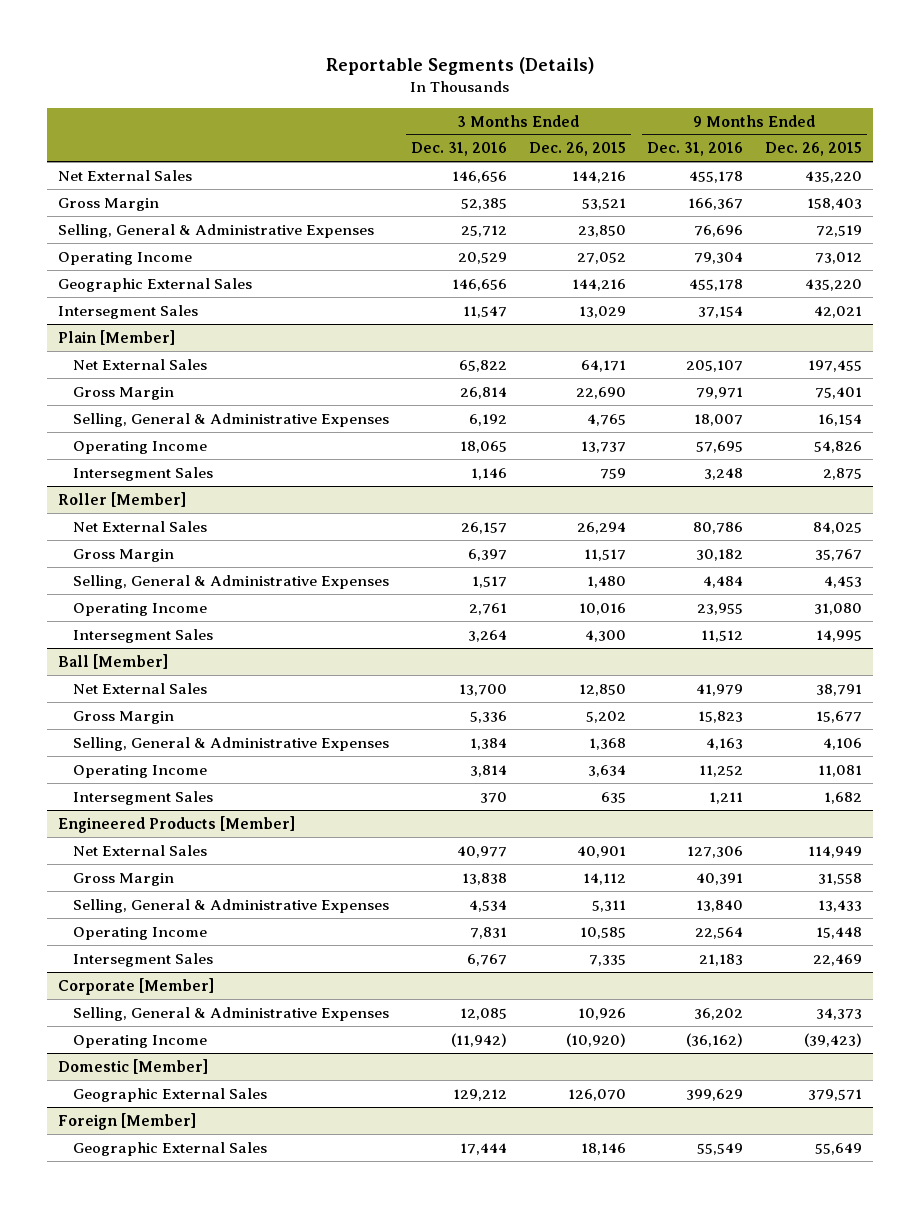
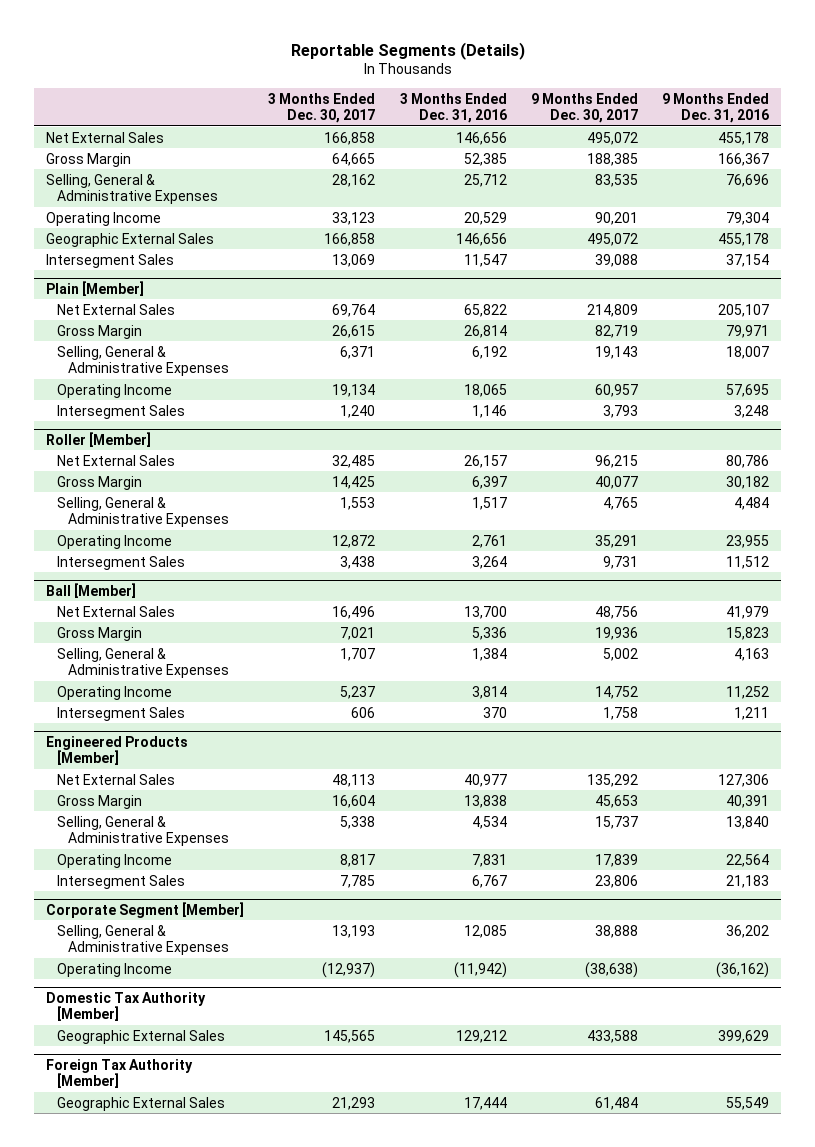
[528,142,626,157] Dec. 26, 2015 -> none
[764,142,862,157] Dec. 26, 2015 -> none
none -> [268,92,376,123] 3 Months Ended Dec. 30, 2017
none -> [530,92,638,123] 9 Months Ended Dec. 30, 2017
[58,977,215,995] Corporate [Member] -> [46,901,245,918] Corporate Segment [Member]
[58,1058,209,1074] Domestic [Member] -> [46,991,207,1021] Domestic Tax Authority [Member]
[58,1112,197,1130] Foreign [Member] -> [46,1058,194,1088] Foreign Tax Authority [Member]

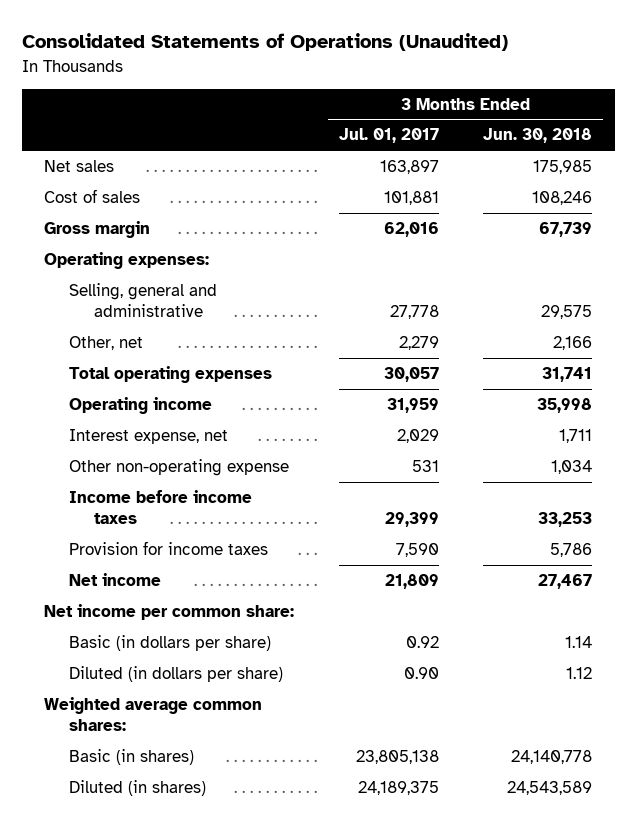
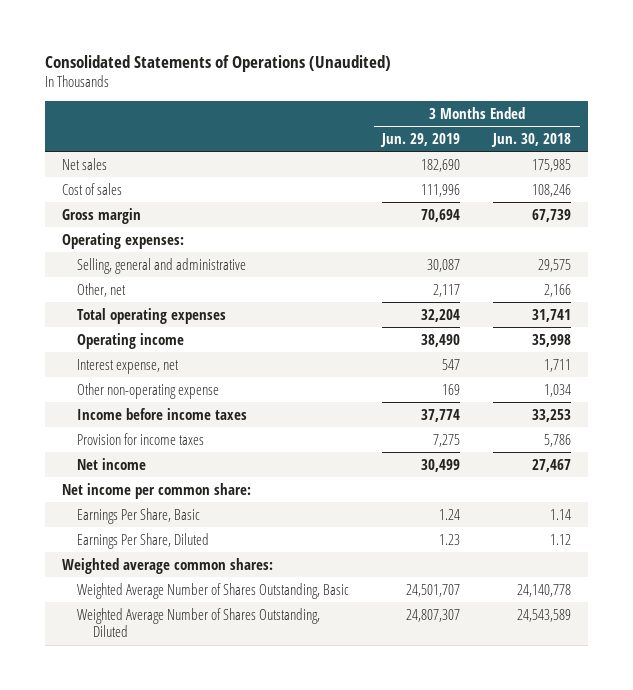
[338,128,439,144] Jul. 01, 2017 -> none
none -> [380,132,461,147] Jun. 29, 2019
[69,635,272,652] Basic (in dollars per share) -> [77,507,201,524] Earnings Per Share, Basic
[69,666,284,683] Diluted (in dollars per share) -> [77,532,210,549] Earnings Per Share, Diluted
[69,749,195,766] Basic (in shares) -> [77,582,350,599] Weighted Average Number of Shares Outstanding, Basic
[69,780,207,797] Diluted (in shares) -> [77,607,321,638] Weighted Average Number of Shares Outstanding, Diluted

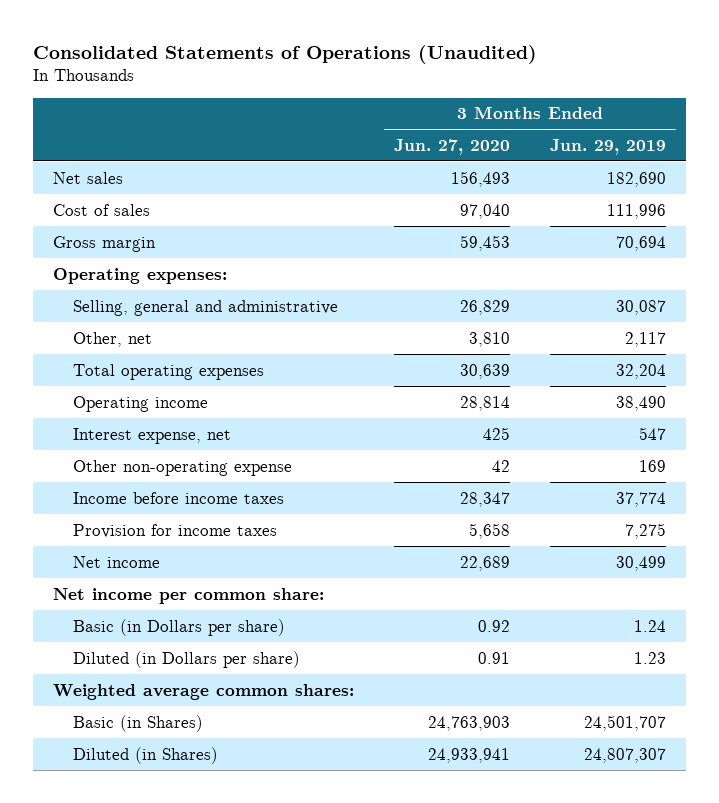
[491,132,572,147] Jun. 30, 2018 -> none
none -> [394,138,511,155] Jun. 27, 2020
[77,507,201,524] Earnings Per Share, Basic -> [72,618,285,636] Basic (in Dollars per share)
[77,532,210,549] Earnings Per Share, Diluted -> [72,650,300,668] Diluted (in Dollars per share)
[77,582,350,599] Weighted Average Number of Shares Outstanding, Basic -> [72,714,203,732] Basic (in Shares)
[77,607,321,638] Weighted Average Number of Shares Outstanding, Diluted -> [72,746,218,764] Diluted (in Shares)

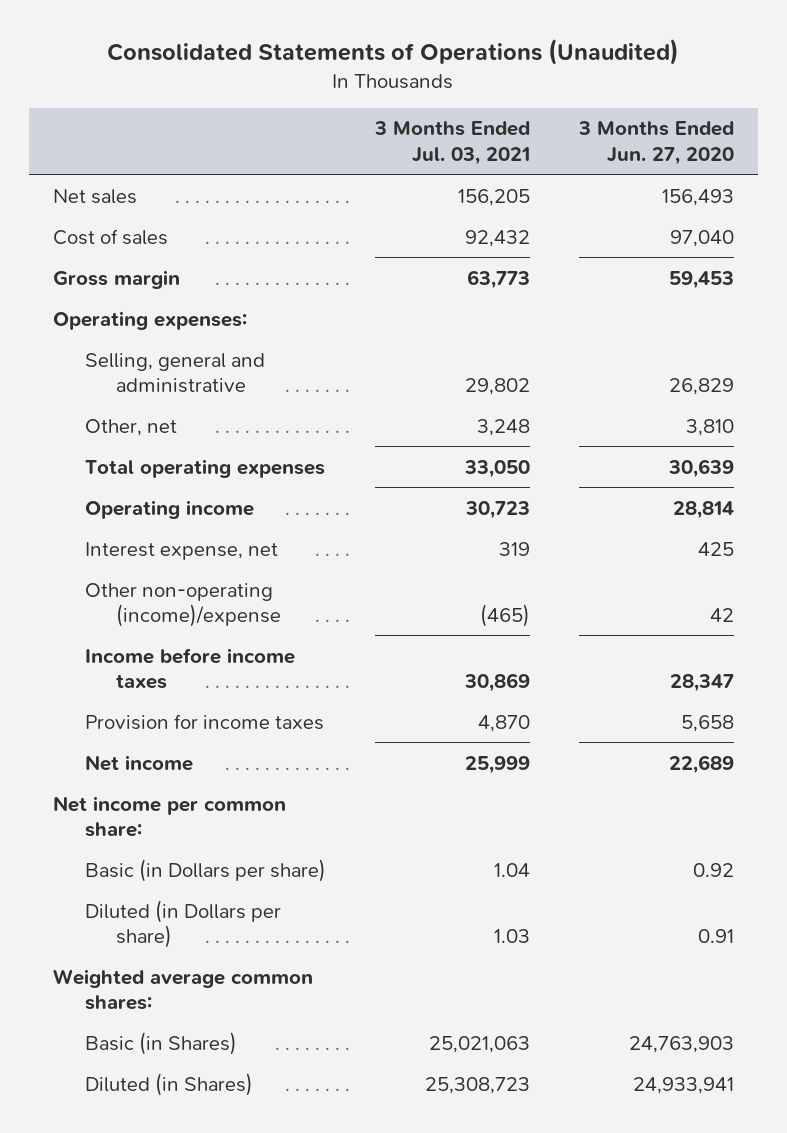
[550,138,667,155] Jun. 29, 2019 -> none
none -> [373,121,530,165] 3 Months Ended Jul. 03, 2021
[72,459,292,476] Other non-operating expense -> [84,582,282,627] Other non-operating (income)/expense

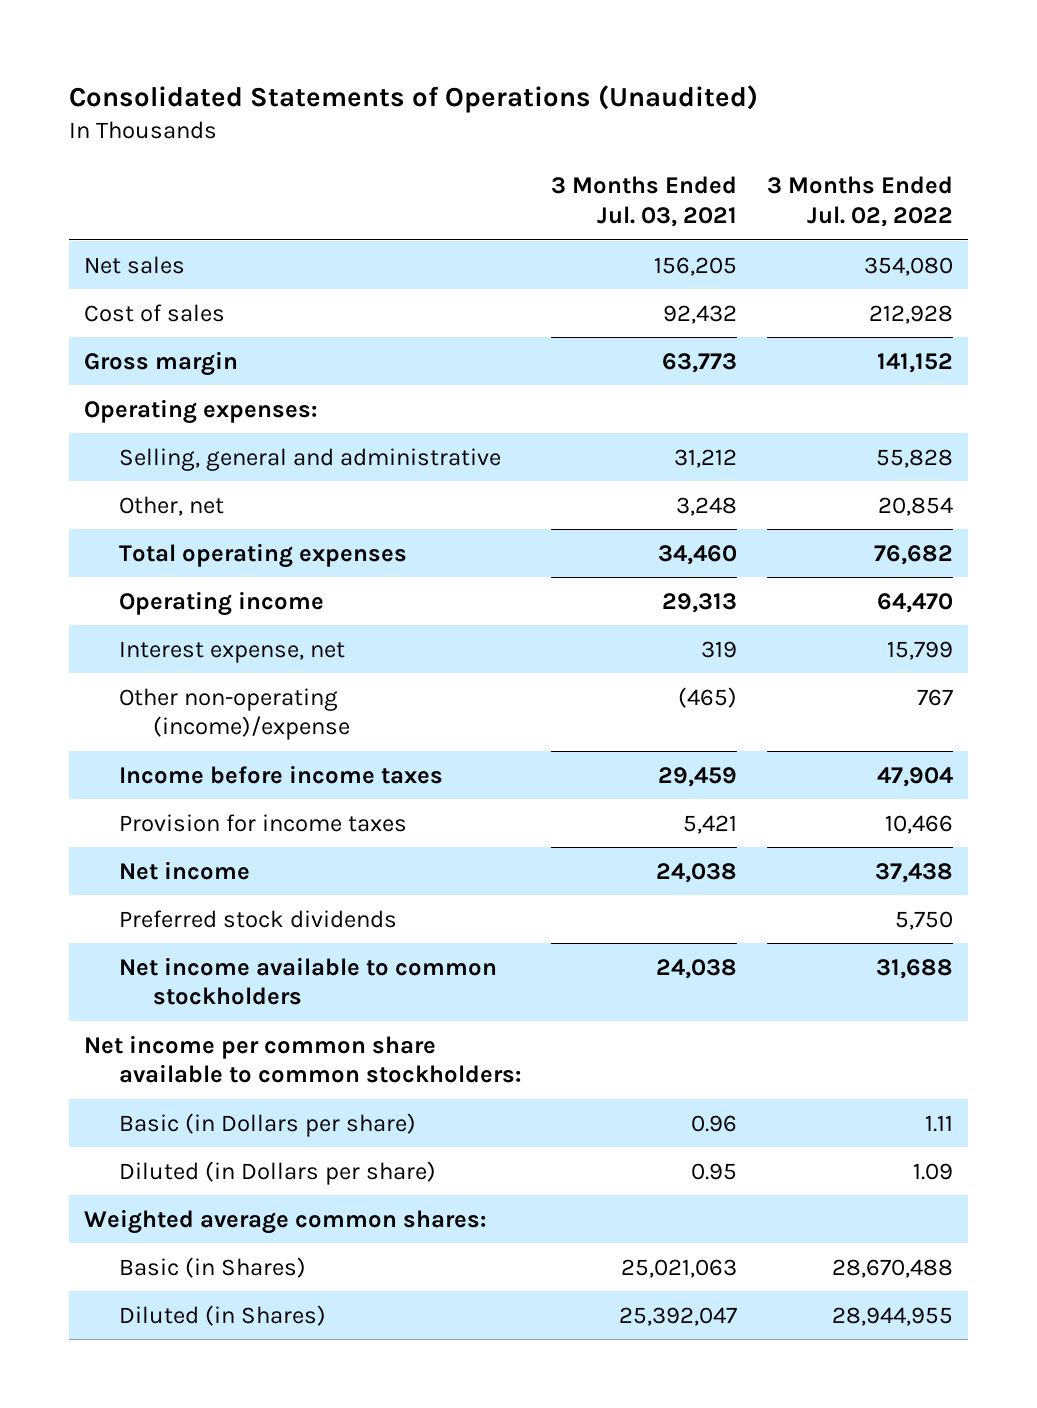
[577,121,734,165] 3 Months Ended Jun. 27, 2020 -> none
none -> [766,176,953,227] 3 Months Ended Jul. 02, 2022
[464,377,530,395] 29,802 -> [673,448,737,468] 31,212
[463,459,530,478] 33,050 -> [657,544,737,565] 34,460
[464,500,530,519] 30,723 -> [661,592,737,613] 29,313
[463,672,530,692] 30,869 -> [657,766,737,787] 29,459
[477,714,530,732] 4,870 -> [682,814,737,834] 5,421
[464,755,530,774] 25,999 -> [655,862,737,883] 24,038
none -> [118,909,397,928] Preferred stock dividends
none -> [118,956,497,1006] Net income available to common stockholders
[53,795,287,837] Net income per common share: -> [83,1034,521,1084] Net income per common share available to common stockholders:
[493,862,530,877] 1.04 -> [690,1114,737,1132] 0.96
[493,928,530,943] 1.03 -> [690,1162,737,1180] 0.95
[424,1076,530,1094] 25,308,723 -> [618,1306,737,1326] 25,392,047

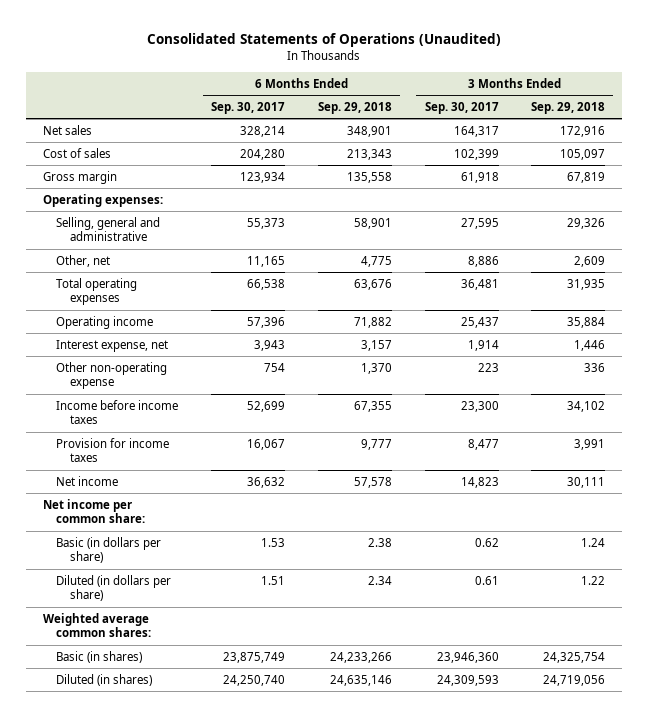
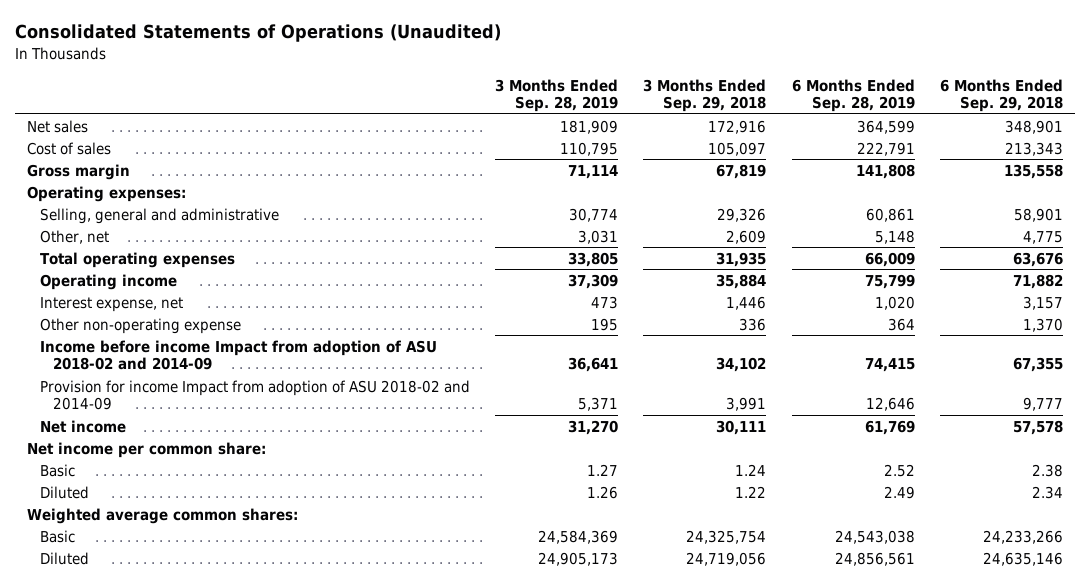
[211,101,286,114] Sep. 30, 2017 -> none
[424,101,499,114] Sep. 30, 2017 -> none
none -> [495,78,619,113] 3 Months Ended Sep. 28, 2019
none -> [791,78,915,113] 6 Months Ended Sep. 28, 2019
[56,399,179,425] Income before income taxes -> [40,339,438,371] Income before income Impact from adoption of ASU 2018-02 and 2014-09
[56,437,170,463] Provision for income taxes -> [40,379,471,411] Provision for income Impact from adoption of ASU 2018-02 and 2014-09
[56,536,162,564] Basic (in dollars per share) -> [40,463,76,477] Basic
[56,574,172,602] Diluted (in dollars per share) -> [40,485,90,499] Diluted
[56,650,143,663] Basic (in shares) -> [40,529,76,543] Basic
[56,673,153,686] Diluted (in shares) -> [40,551,90,565] Diluted

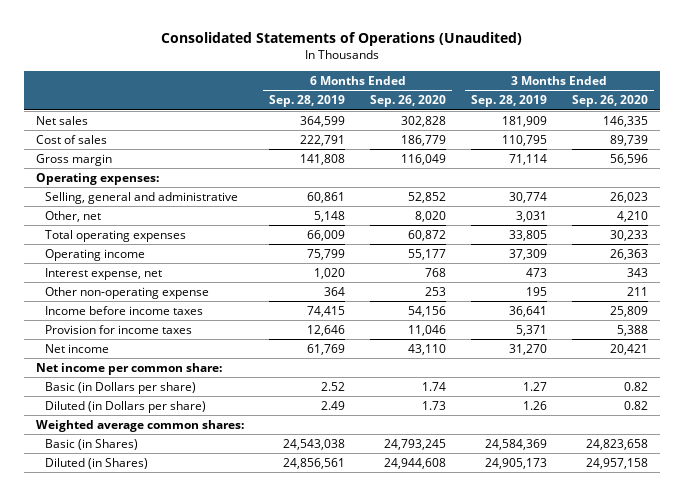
[643,78,767,113] 3 Months Ended Sep. 29, 2018 -> none
[939,78,1063,113] 6 Months Ended Sep. 29, 2018 -> none
none -> [370,95,447,108] Sep. 26, 2020
none -> [571,95,648,108] Sep. 26, 2020
[40,339,438,371] Income before income Impact from adoption of ASU 2018-02 and 2014-09 -> [45,305,204,315] Income before income taxes
[40,379,471,411] Provision for income Impact from adoption of ASU 2018-02 and 2014-09 -> [45,324,193,334] Provision for income taxes
[40,463,76,477] Basic -> [45,381,197,394] Basic (in Dollars per share)
[40,485,90,499] Diluted -> [45,400,207,413] Diluted (in Dollars per share)
[40,529,76,543] Basic -> [45,438,139,450] Basic (in Shares)
[40,551,90,565] Diluted -> [45,457,149,469] Diluted (in Shares)

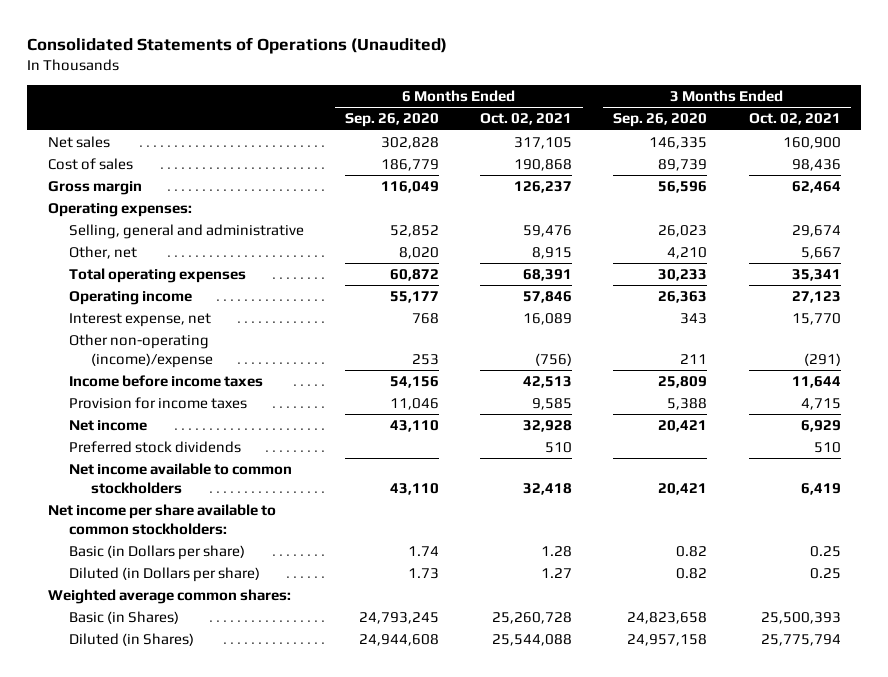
[269,95,346,108] Sep. 28, 2019 -> none
[471,95,548,108] Sep. 28, 2019 -> none
none -> [480,113,573,126] Oct. 02, 2021
none -> [748,113,841,126] Oct. 02, 2021
[45,286,210,299] Other non-operating expense -> [69,333,213,368] Other non-operating (income)/expense
none -> [69,440,242,453] Preferred stock dividends
none -> [69,462,293,494] Net income available to common stockholders
[36,362,223,375] Net income per common share: -> [47,503,276,535] Net income per share available to common stockholders:

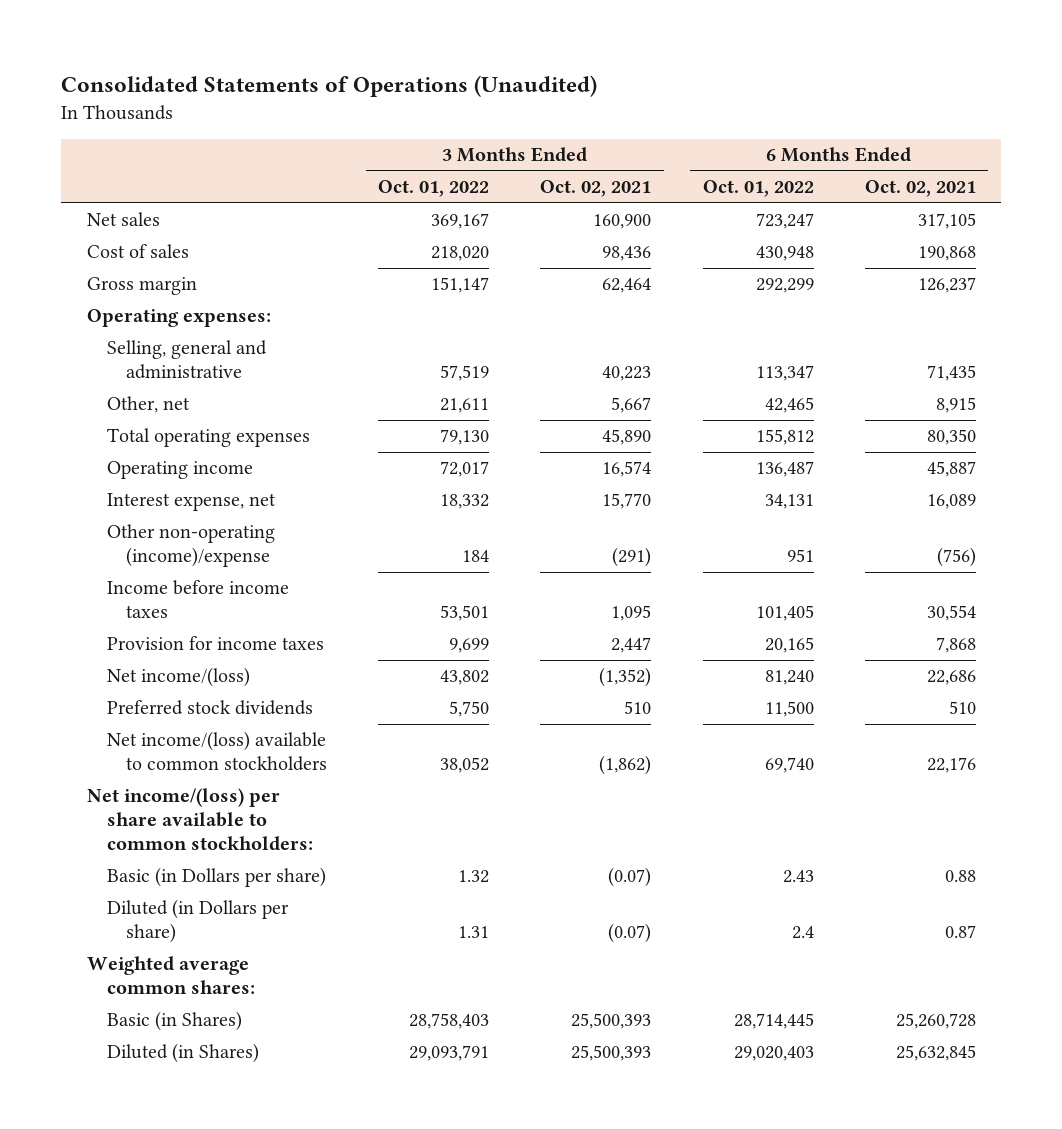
[345,113,440,128] Sep. 26, 2020 -> none
[613,113,708,128] Sep. 26, 2020 -> none
none -> [378,180,490,198] Oct. 01, 2022
none -> [702,180,814,198] Oct. 01, 2022
[523,224,573,237] 59,476 -> [926,365,976,382] 71,435
[791,224,841,237] 29,674 -> [602,366,652,382] 40,223
[523,268,573,281] 68,391 -> [926,429,976,446] 80,350
[791,268,841,281] 35,341 -> [602,429,652,446] 45,890
[523,290,573,303] 57,846 -> [926,461,976,478] 45,887
[791,290,841,303] 27,123 -> [602,461,652,478] 16,574
[523,375,573,388] 42,513 -> [926,605,976,622] 30,554
[791,375,841,388] 11,644 -> [611,605,652,622] 1,095
[532,397,573,410] 9,585 -> [935,637,976,654] 7,868
[800,397,841,410] 4,715 -> [611,637,652,654] 2,447
[69,419,148,431] Net income -> [106,667,250,688] Net income/(loss)
[523,419,573,432] 32,928 -> [926,670,976,686] 22,686
[800,419,841,432] 6,929 -> [599,667,652,688] (1,352)
[69,462,293,494] Net income available to common stockholders -> [106,731,328,772] Net income/(loss) available to common stockholders
[523,482,573,495] 32,418 -> [926,757,976,774] 22,176
[800,482,841,495] 6,419 -> [599,755,652,776] (1,862)
[47,503,276,535] Net income per share available to common stockholders: -> [86,788,313,852] Net income/(loss) per share available to common stockholders:
[541,545,573,557] 1.28 -> [944,870,976,883] 0.88
[809,545,841,557] 0.25 -> [608,867,652,888] (0.07)
[541,567,573,578] 1.27 -> [944,925,976,939] 0.87
[809,567,841,579] 0.25 -> [608,923,652,944] (0.07)
[492,633,573,646] 25,544,088 -> [895,1045,976,1062] 25,632,845
[760,633,841,646] 25,775,794 -> [571,1045,652,1062] 25,500,393

